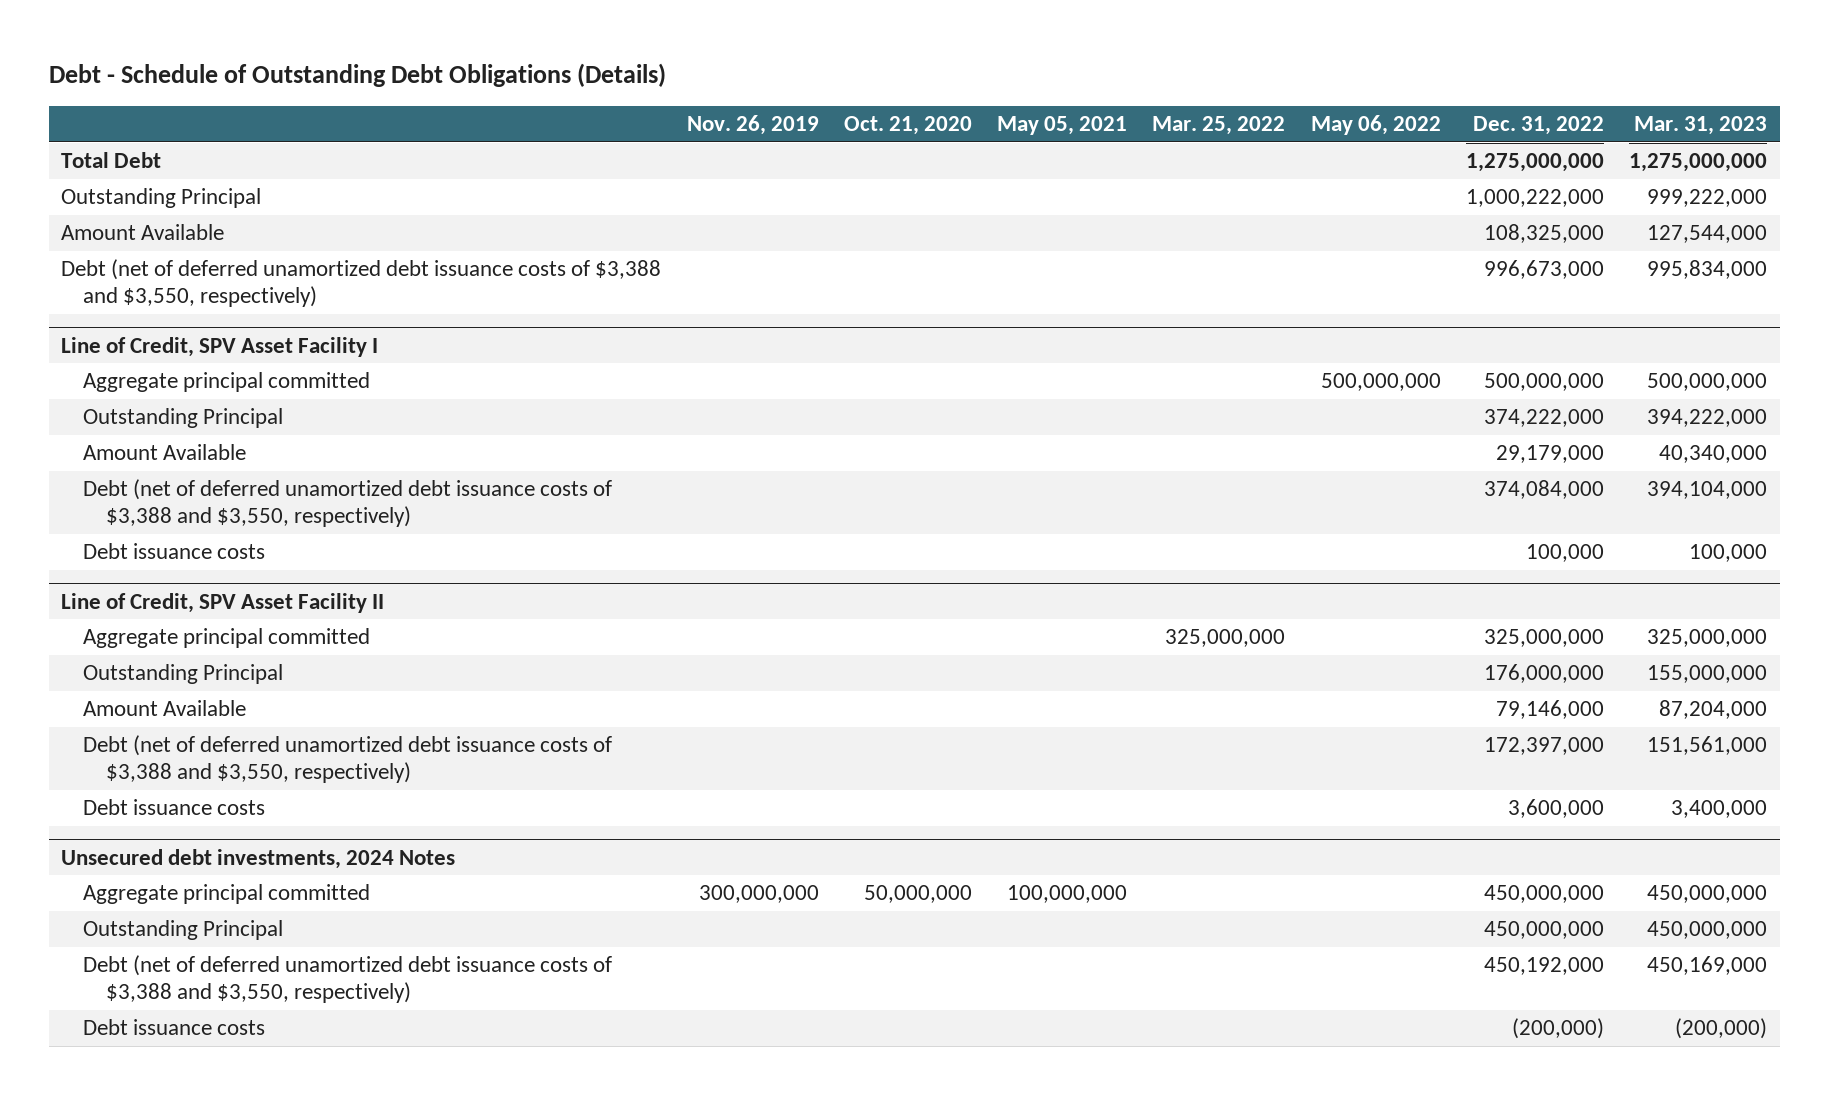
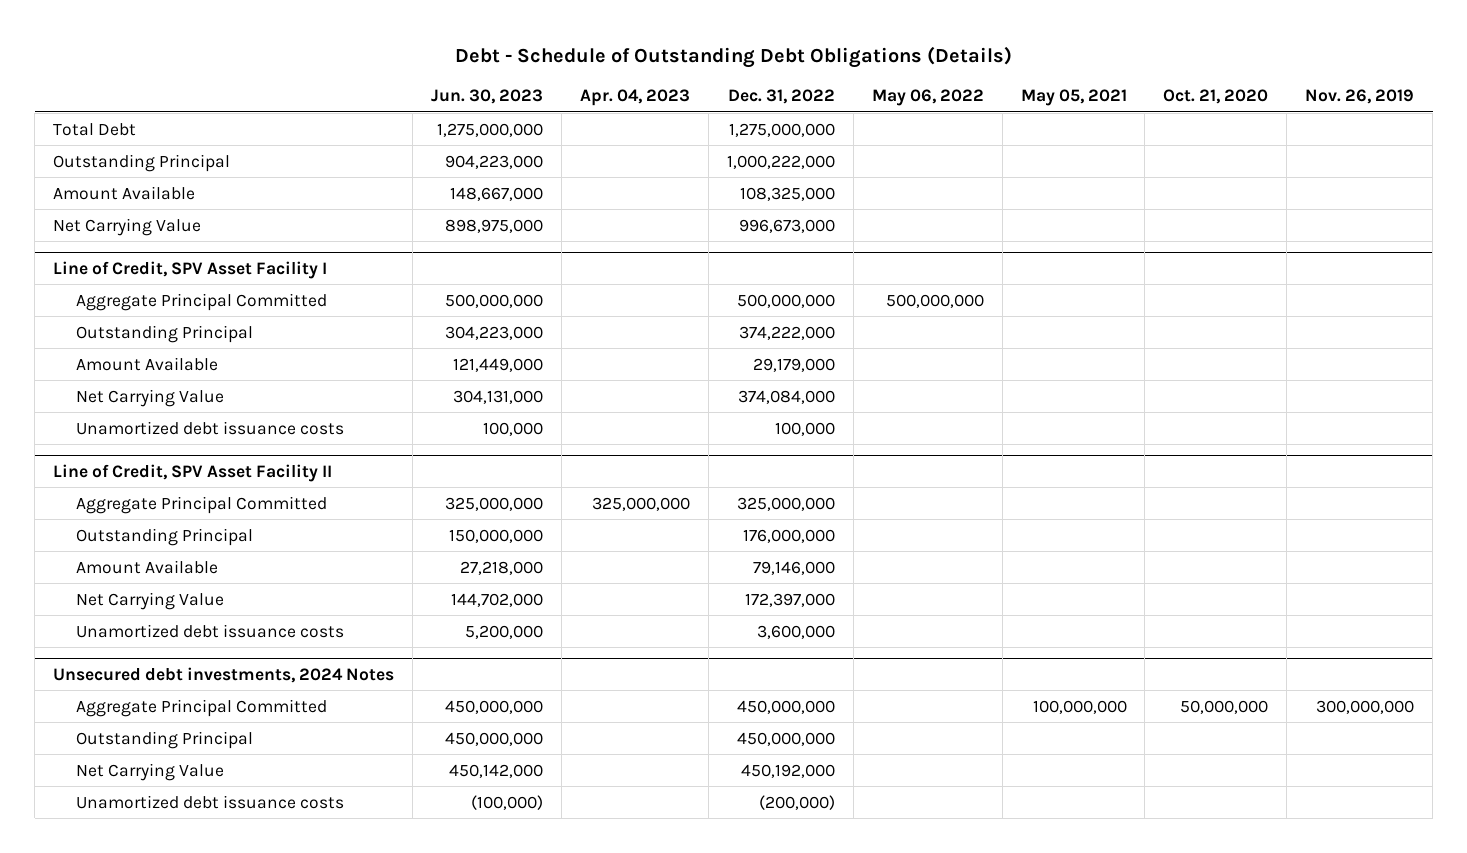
[1152,116,1286,136] Mar. 25, 2022 -> none
[1634,116,1768,136] Mar. 31, 2023 -> none
none -> [431,89,544,105] Jun. 30, 2023
none -> [579,89,690,107] Apr. 04, 2023
[61,259,662,308] Debt (net of deferred unamortized debt issuance costs of $3,388 and $3,550, respectively) -> [53,217,202,236] Net Carrying Value
[83,372,371,393] Aggregate principal committed -> [76,292,328,311] Aggregate Principal Committed
[83,479,613,528] Debt (net of deferred unamortized debt issuance costs of $3,388 and $3,550, respectively) -> [76,388,225,407] Net Carrying Value
[83,543,266,560] Debt issuance costs -> [76,420,345,435] Unamortized debt issuance costs
[83,628,371,649] Aggregate principal committed -> [76,495,328,514] Aggregate Principal Committed
[83,735,613,784] Debt (net of deferred unamortized debt issuance costs of $3,388 and $3,550, respectively) -> [76,591,225,610] Net Carrying Value
[83,799,266,816] Debt issuance costs -> [76,623,345,638] Unamortized debt issuance costs
[83,884,371,905] Aggregate principal committed -> [76,698,328,717] Aggregate Principal Committed
[83,955,613,1004] Debt (net of deferred unamortized debt issuance costs of $3,388 and $3,550, respectively) -> [76,762,225,781] Net Carrying Value
[83,1019,266,1036] Debt issuance costs -> [76,794,345,809] Unamortized debt issuance costs

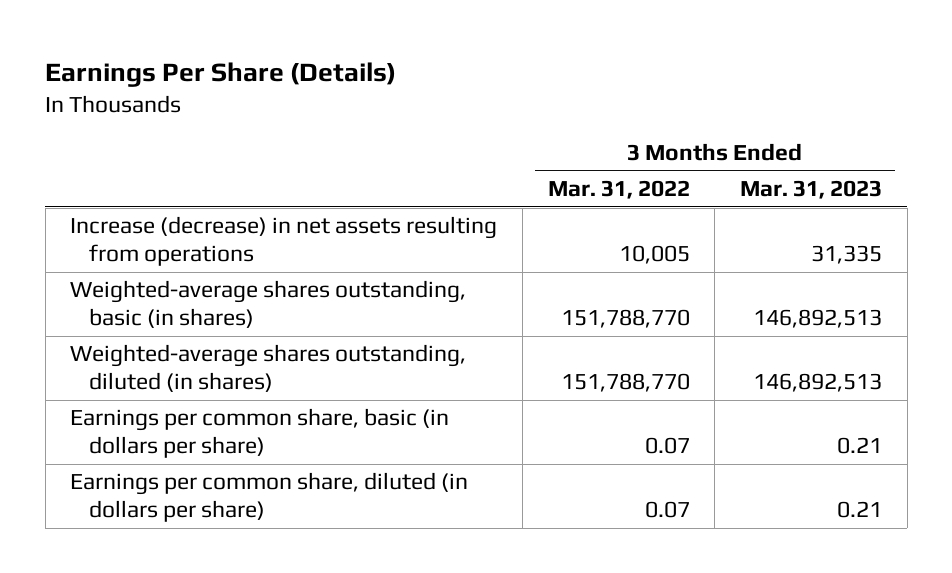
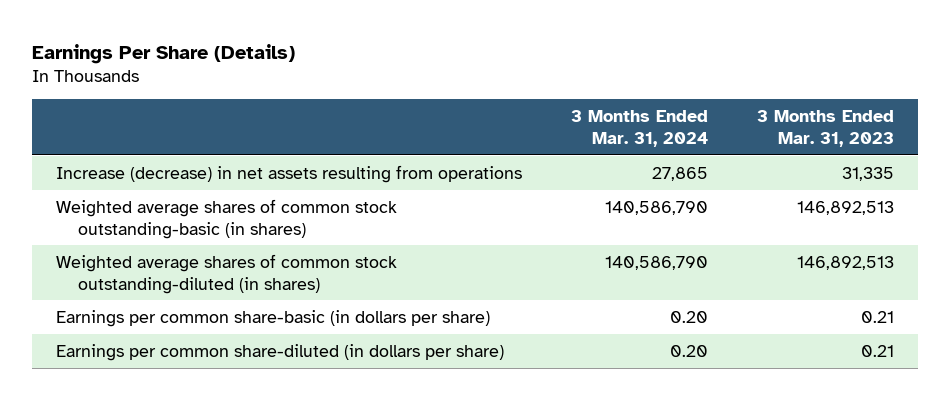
[547,180,690,200] Mar. 31, 2022 -> none
none -> [570,110,708,147] 3 Months Ended Mar. 31, 2024
[70,280,467,329] Weighted-average shares outstanding, basic (in shares) -> [55,198,397,239] Weighted average shares of common stock outstanding-basic (in shares)
[70,344,467,393] Weighted-average shares outstanding, diluted (in shares) -> [55,253,397,294] Weighted average shares of common stock outstanding-diluted (in shares)
[70,408,450,459] Earnings per common share, basic (in dollars per share) -> [55,309,490,327] Earnings per common share-basic (in dollars per share)
[70,472,469,523] Earnings per common share, diluted (in dollars per share) -> [55,343,504,361] Earnings per common share-diluted (in dollars per share)

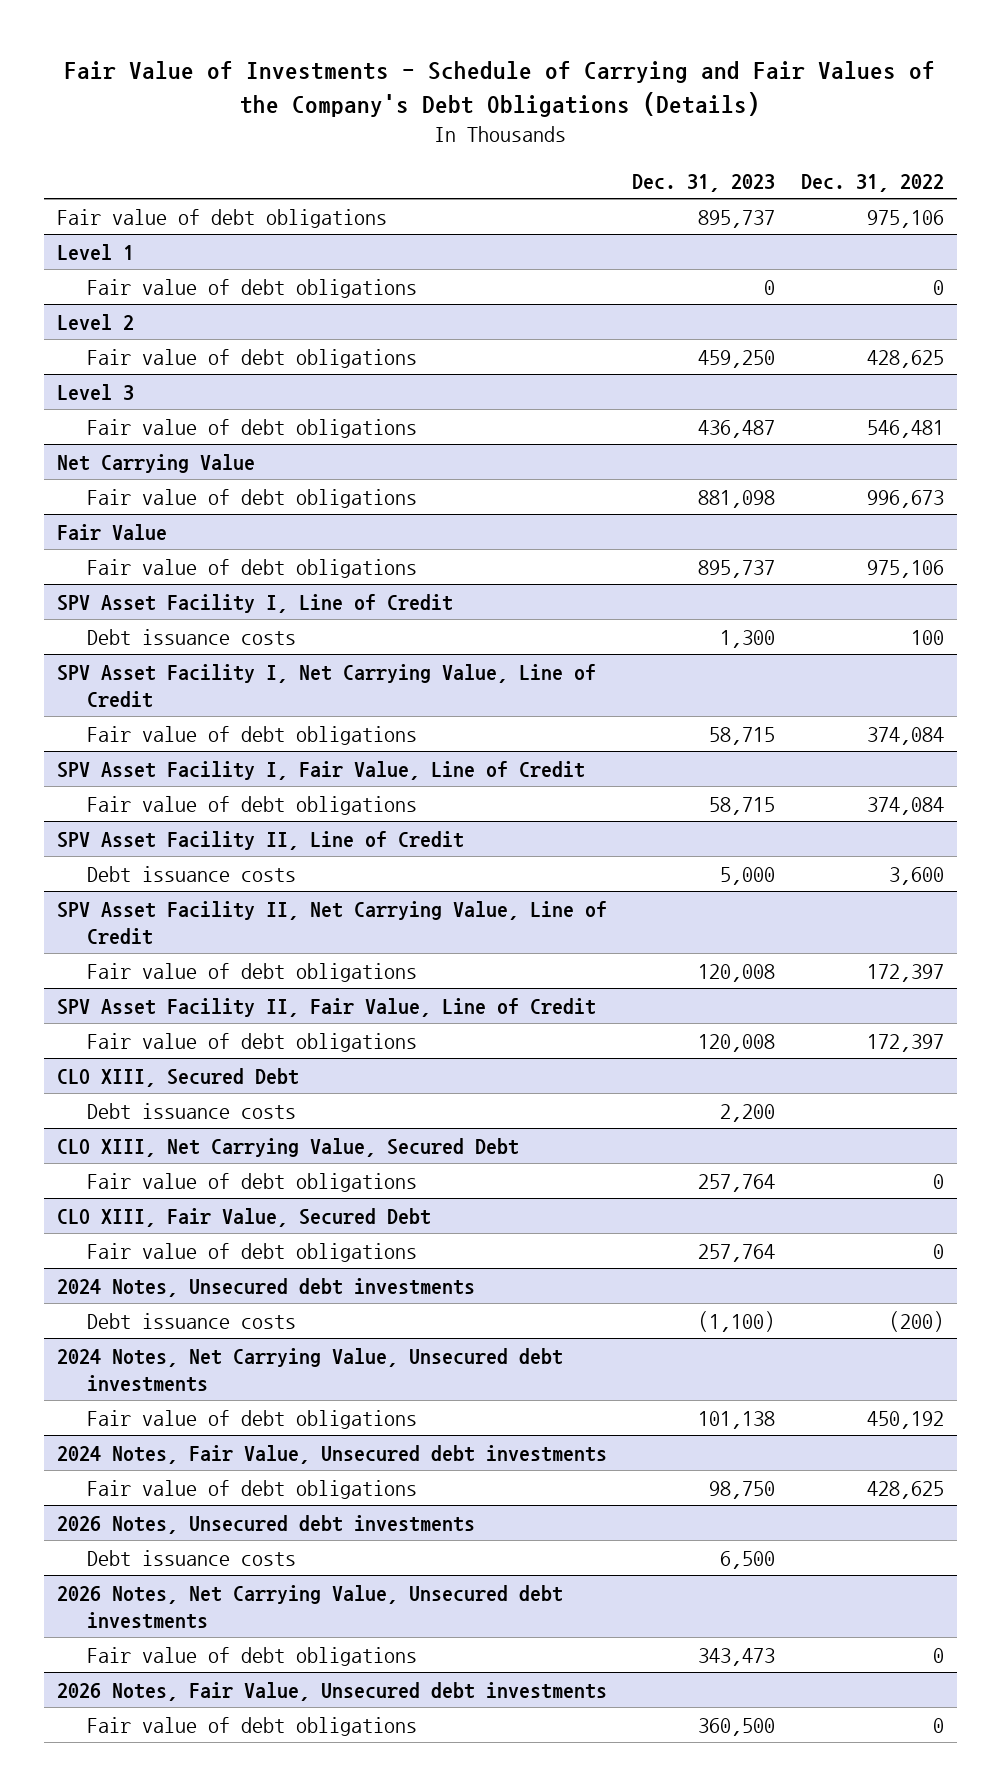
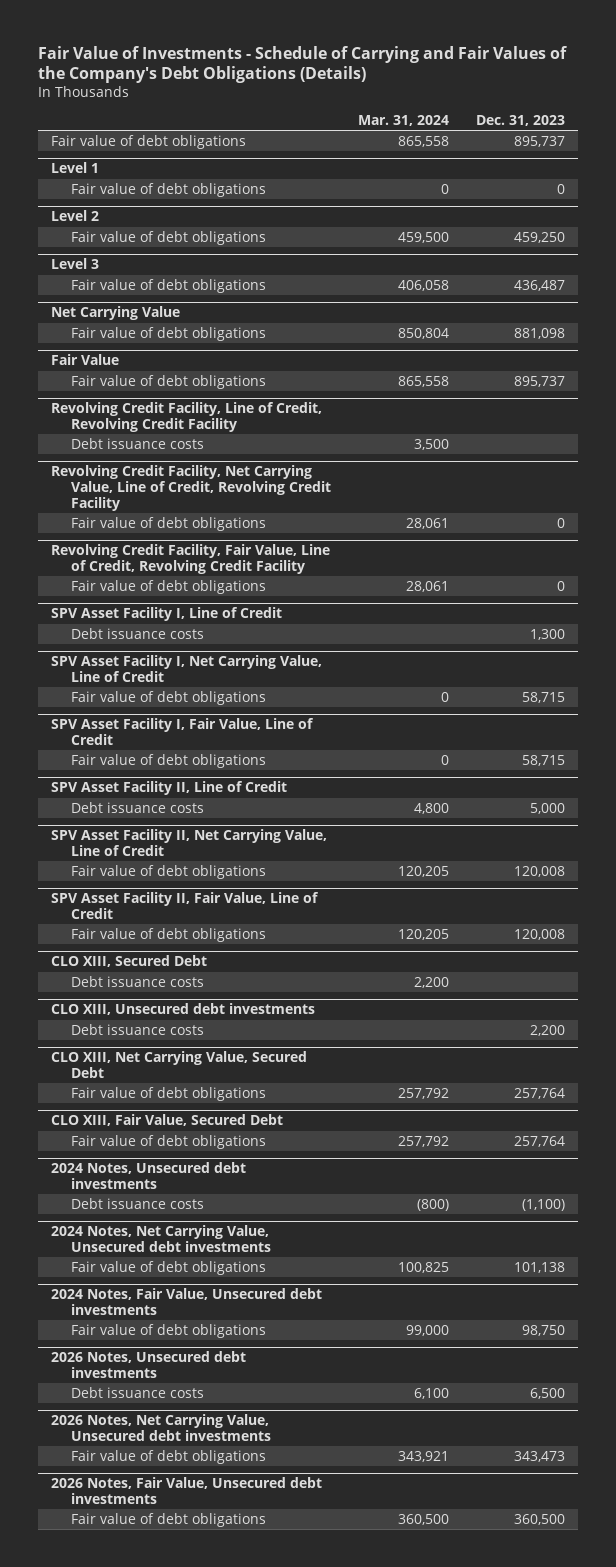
[801,173,945,192] Dec. 31, 2022 -> none
none -> [357,115,449,127] Mar. 31, 2024
none -> [51,402,323,433] Revolving Credit Facility, Line of Credit, Revolving Credit Facility
none -> [70,437,204,449] Debt issuance costs
none -> [51,465,331,511] Revolving Credit Facility, Net Carrying Value, Line of Credit, Revolving Credit Facility
none -> [70,516,266,531] Fair value of debt obligations
none -> [51,544,331,575] Revolving Credit Facility, Fair Value, Line of Credit, Revolving Credit Facility
none -> [70,579,266,594] Fair value of debt obligations
none -> [70,975,204,987] Debt issuance costs
none -> [51,1003,316,1016] CLO XIII, Unsecured debt investments

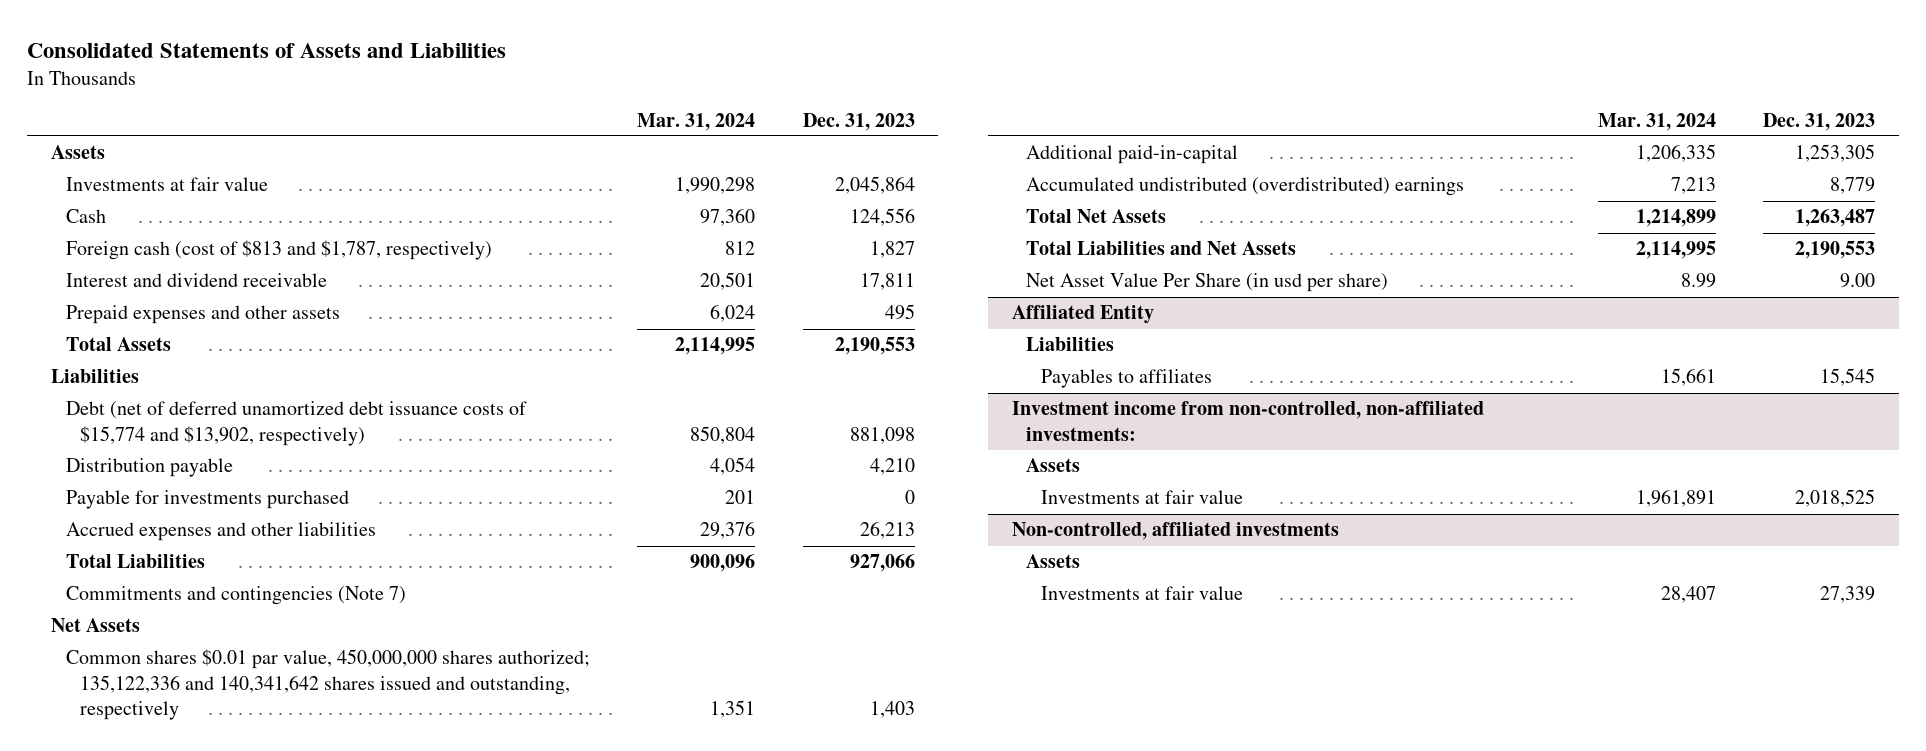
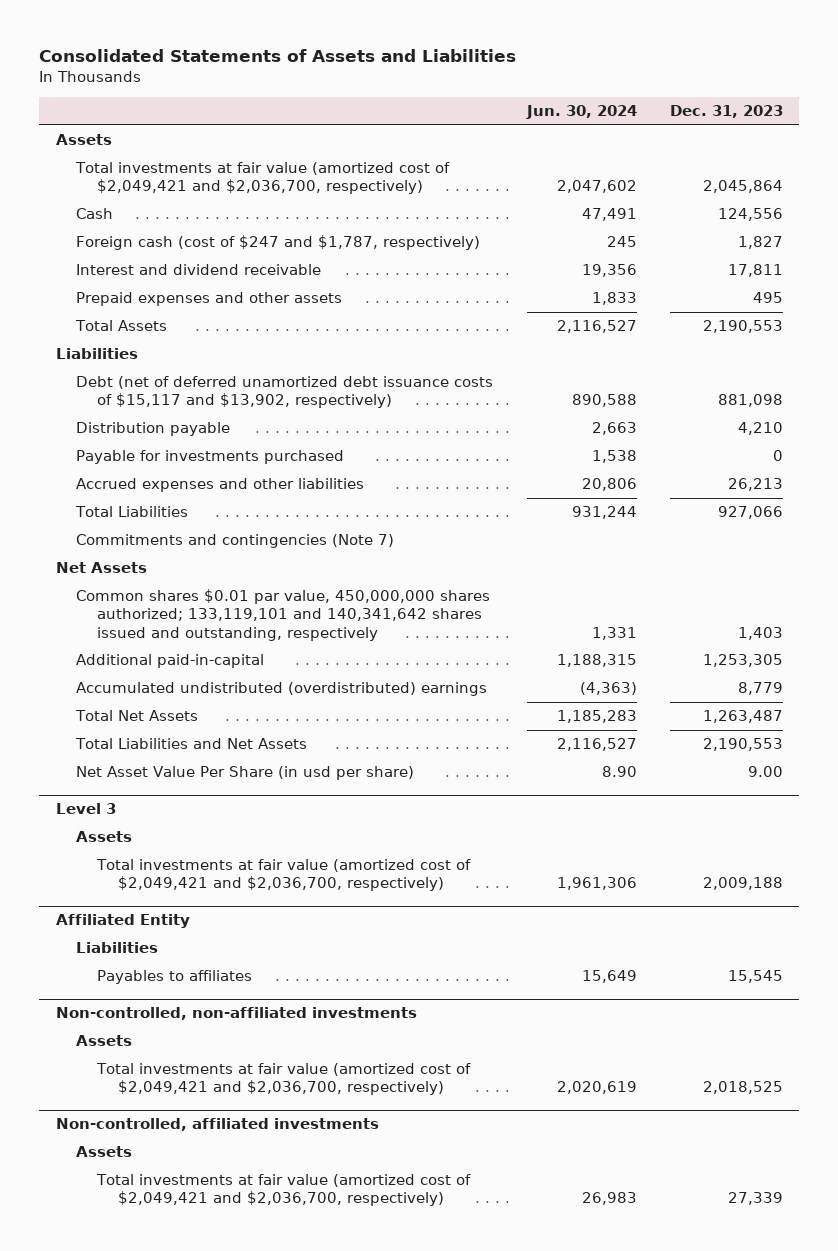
[637,112,756,131] Mar. 31, 2024 -> none
none -> [525,105,637,120] Jun. 30, 2024
[65,177,268,192] Investments at fair value -> [75,162,451,195] Total investments at fair value (amortized cost of $2,049,421 and $2,036,700, respectively)
[65,240,492,261] Foreign cash (cost of $813 and $1,787, respectively) -> [76,235,481,251] Foreign cash (cost of $247 and $1,787, respectively)
[65,401,527,446] Debt (net of deferred unamortized debt issuance costs of $15,774 and $13,902, respectively) -> [76,376,494,409] Debt (net of deferred unamortized debt issuance costs of $15,117 and $13,902, respectively)
[65,649,590,721] Common shares $0.01 par value, 450,000,000 shares authorized; 135,122,336 and 140,341,642 shares issued and outstanding, respectively -> [76,589,491,641] Common shares $0.01 par value, 450,000,000 shares authorized; 133,119,101 and 140,341,642 shares issued and outstanding, respectively
none -> [55,803,116,815] Level 3
none -> [76,831,133,843] Assets
none -> [96,859,472,892] Total investments at fair value (amortized cost of $2,049,421 and $2,036,700, respectively)
[1011,401,1484,441] Investment income from non-controlled, non-affiliated investments: -> [55,1007,417,1021] Non-controlled, non-affiliated investments
[1040,490,1243,505] Investments at fair value -> [96,1063,472,1096] Total investments at fair value (amortized cost of $2,049,421 and $2,036,700, respectively)
[1040,586,1243,601] Investments at fair value -> [96,1174,472,1207] Total investments at fair value (amortized cost of $2,049,421 and $2,036,700, respectively)

